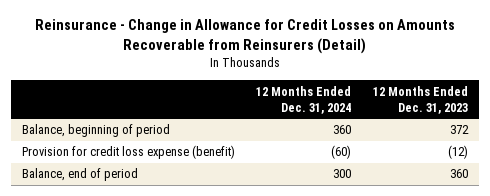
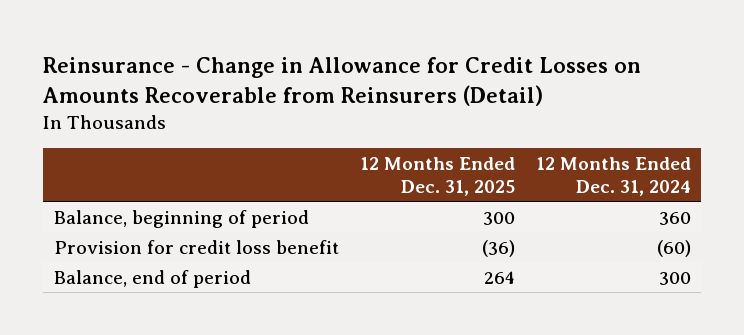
[373,85,469,114] 12 Months Ended Dec. 31, 2023 -> none
none -> [359,157,515,196] 12 Months Ended Dec. 31, 2025
[21,145,235,160] Provision for credit loss expense (benefit) -> [53,239,339,254] Provision for credit loss benefit

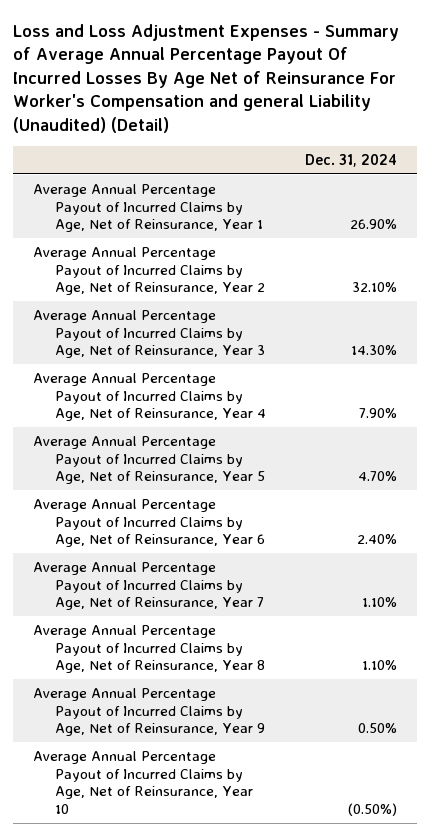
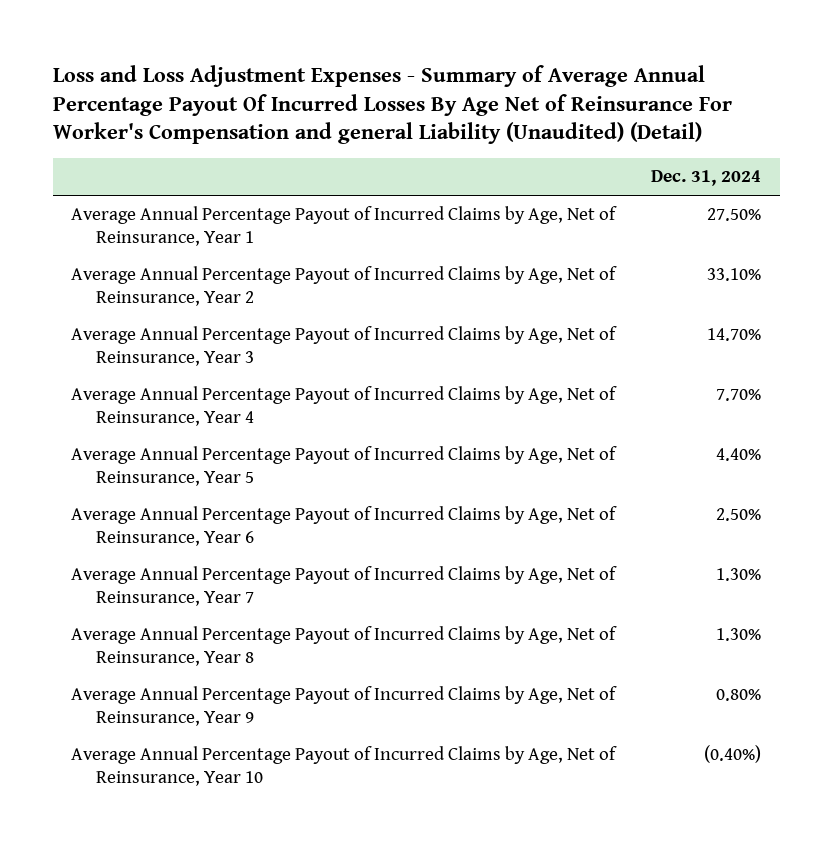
[350,219,398,230] 26.90% -> [707,208,762,222] 27.50%
[352,282,398,293] 32.10% -> [707,268,762,282] 33.10%
[351,345,398,356] 14.30% -> [707,328,762,342] 14.70%
[359,408,398,419] 7.90% -> [716,389,762,402] 7.70%
[358,471,398,482] 4.70% -> [716,448,762,462] 4.40%
[357,534,398,545] 2.40% -> [716,508,762,522] 2.50%
[362,597,398,608] 1.10% -> [716,568,762,582] 1.30%
[362,660,398,671] 1.10% -> [716,628,762,642] 1.30%
[358,723,398,734] 0.50% -> [716,689,762,702] 0.80%
[348,803,398,817] (0.50%) -> [704,745,762,764] (0.40%)

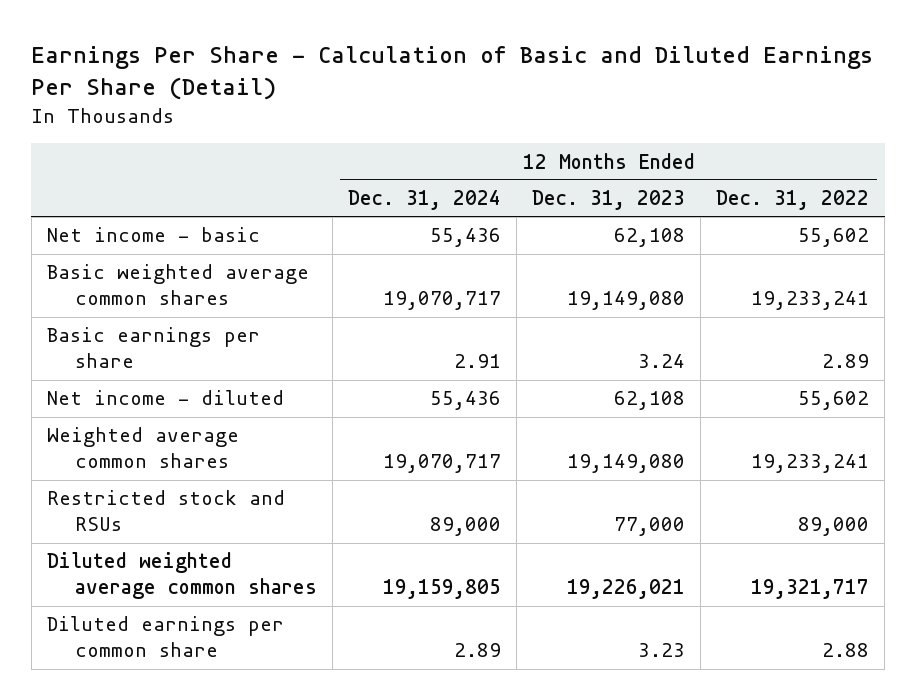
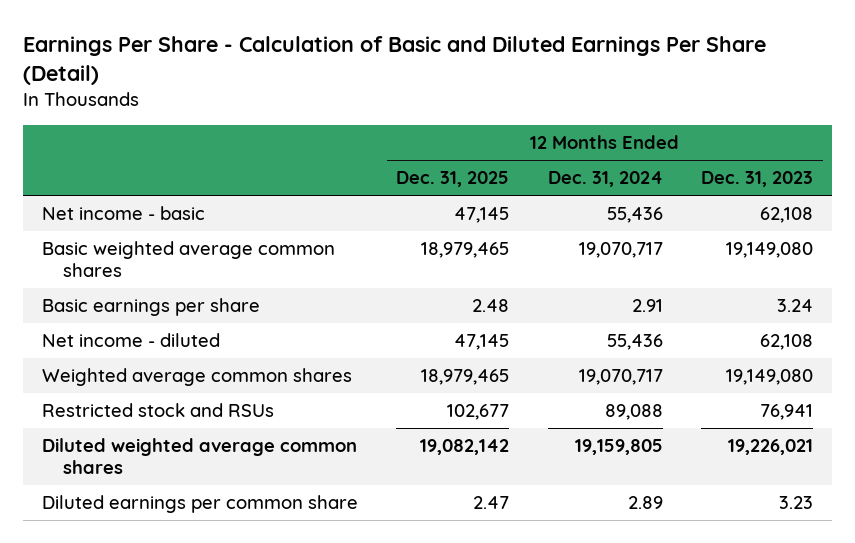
[716,190,870,211] Dec. 31, 2022 -> none
none -> [396,171,510,188] Dec. 31, 2025
[430,517,502,537] 89,000 -> [604,404,663,421] 89,088
[614,517,686,537] 77,000 -> [760,404,814,421] 76,941

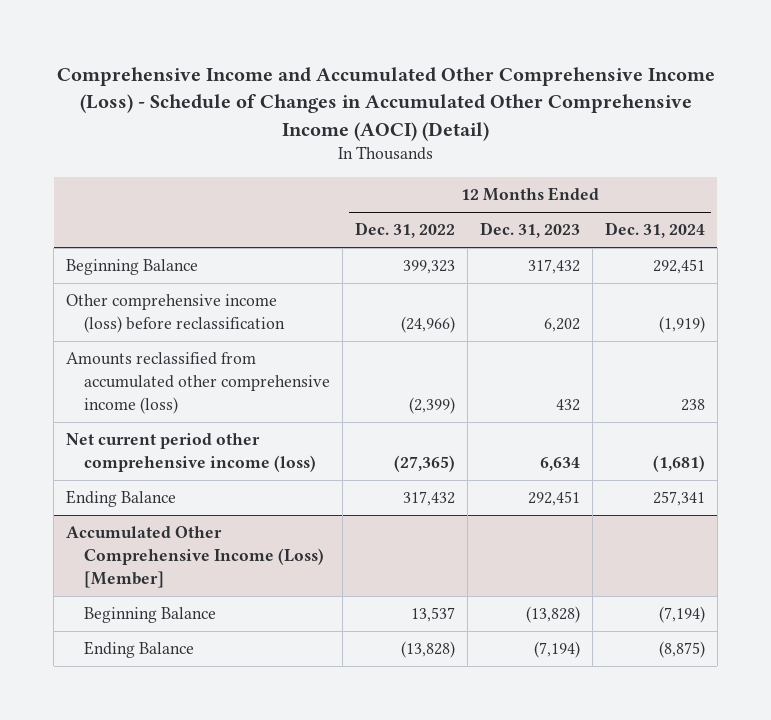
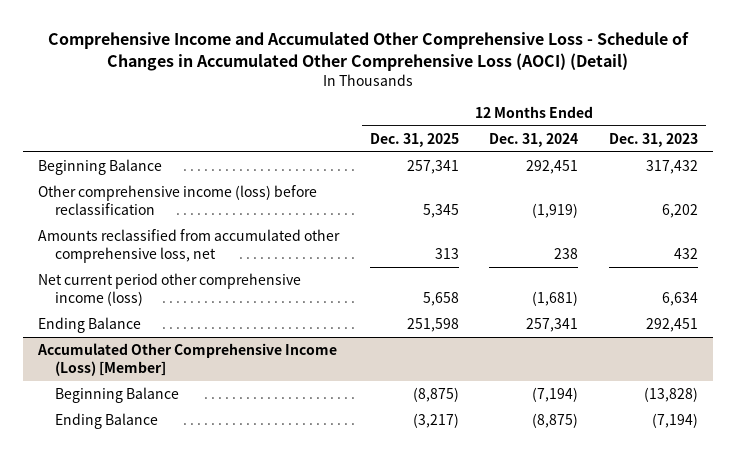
[56,67,715,141] Comprehensive Income and Accumulated Other Comprehensive Income (Loss) - Schedule of Changes in Accumulated Other Comprehensive Income (AOCI) (Detail) -> [48,31,690,71] Comprehensive Income and Accumulated Other Comprehensive Loss - Schedule of Changes in Accumulated Other Comprehensive Loss (AOCI) (Detail)
[354,222,455,239] Dec. 31, 2022 -> none
none -> [369,133,459,148] Dec. 31, 2025
[66,352,330,414] Amounts reclassified from accumulated other comprehensive income (loss) -> [38,229,341,263] Amounts reclassified from accumulated other comprehensive loss, net

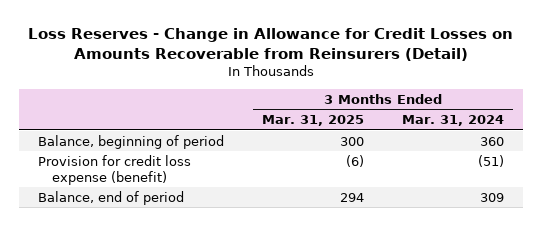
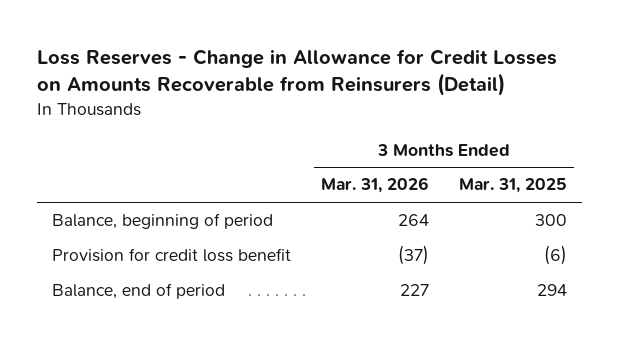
[401,114,504,126] Mar. 31, 2024 -> none
none -> [320,177,429,194] Mar. 31, 2026
[38,154,192,185] Provision for credit loss expense (benefit) -> [52,248,292,263] Provision for credit loss benefit

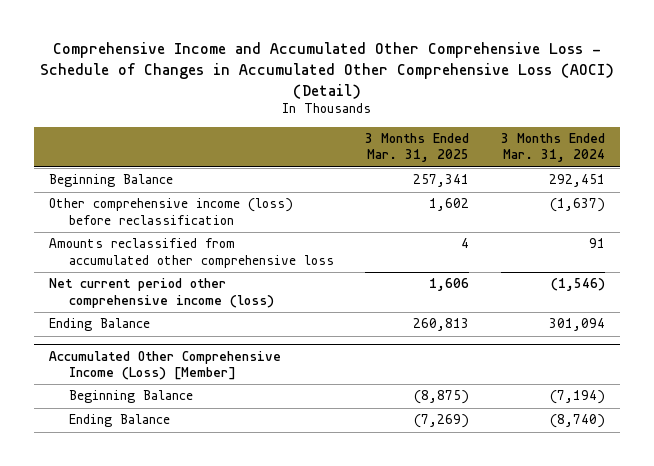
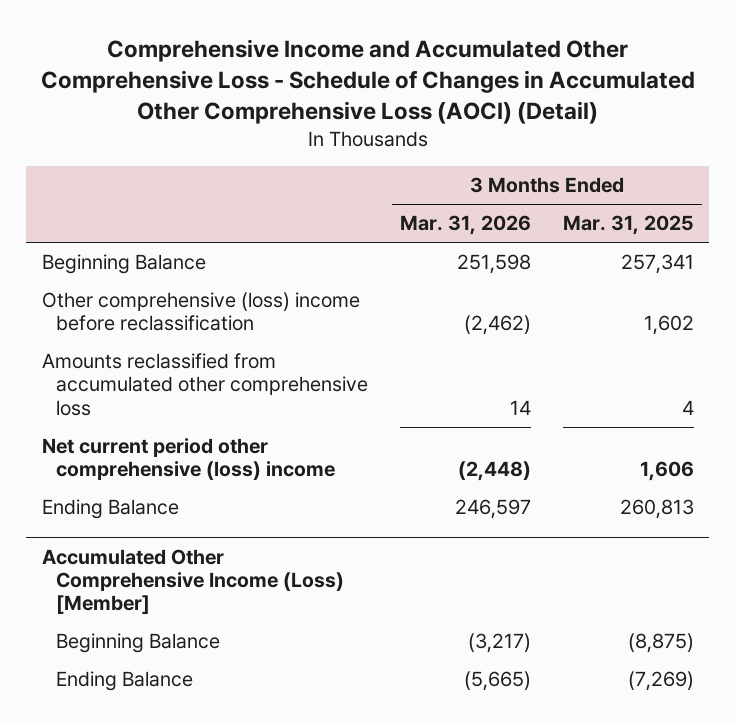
[500,133,605,163] 3 Months Ended Mar. 31, 2024 -> none
none -> [400,215,532,236] Mar. 31, 2026
[49,198,294,225] Other comprehensive income (loss) before reclassification -> [41,292,360,332] Other comprehensive (loss) income before reclassification
[49,278,275,308] Net current period other comprehensive income (loss) -> [41,438,336,481] Net current period other comprehensive (loss) income

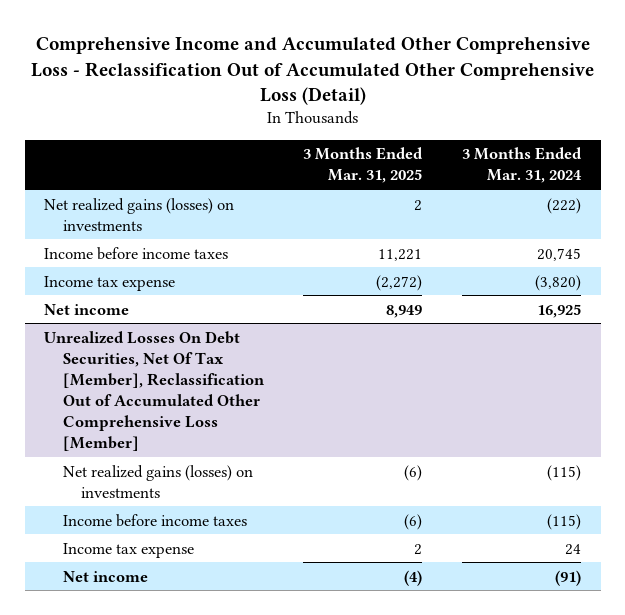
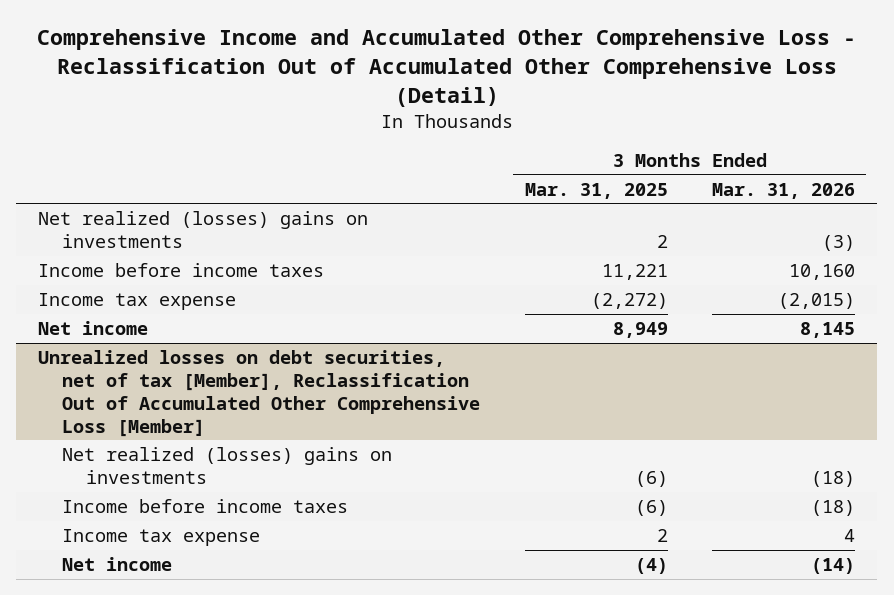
[461,147,582,184] 3 Months Ended Mar. 31, 2024 -> none
none -> [712,182,856,199] Mar. 31, 2026
[44,197,235,231] Net realized gains (losses) on investments -> [38,211,369,248] Net realized (losses) gains on investments
[44,330,265,451] Unrealized Losses On Debt Securities, Net Of Tax [Member], Reclassification Out of Accumulated Other Comprehensive Loss [Member] -> [38,350,481,437] Unrealized losses on debt securities, net of tax [Member], Reclassification Out of Accumulated Other Comprehensive Loss [Member]
[62,464,253,498] Net realized gains (losses) on investments -> [62,447,393,484] Net realized (losses) gains on investments

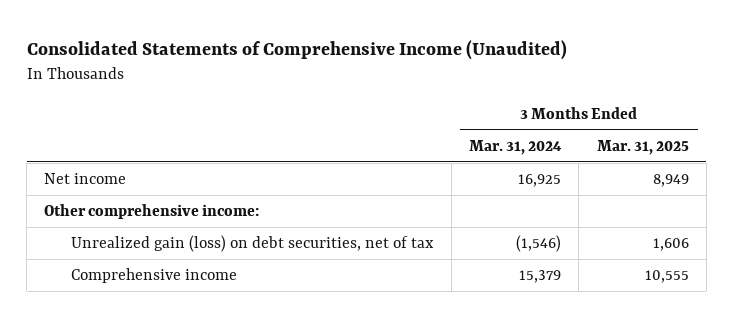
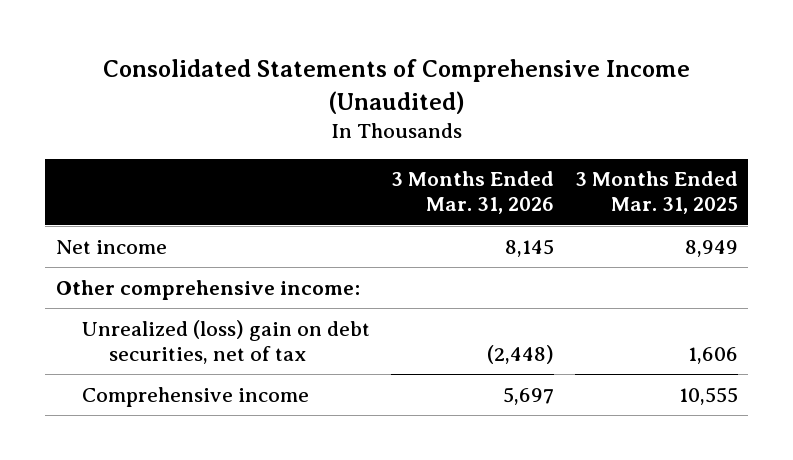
[469,139,563,155] Mar. 31, 2024 -> none
none -> [390,171,554,215] 3 Months Ended Mar. 31, 2026
[70,235,434,253] Unrealized gain (loss) on debt securities, net of tax -> [82,319,371,364] Unrealized (loss) gain on debt securities, net of tax

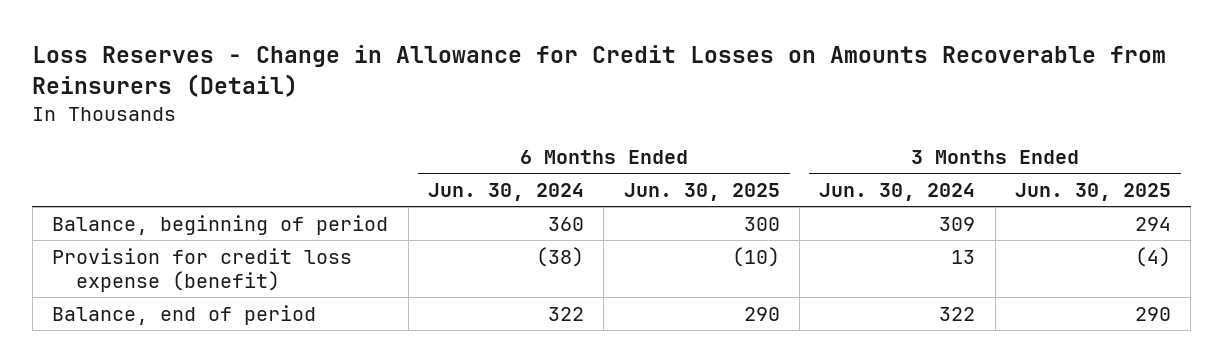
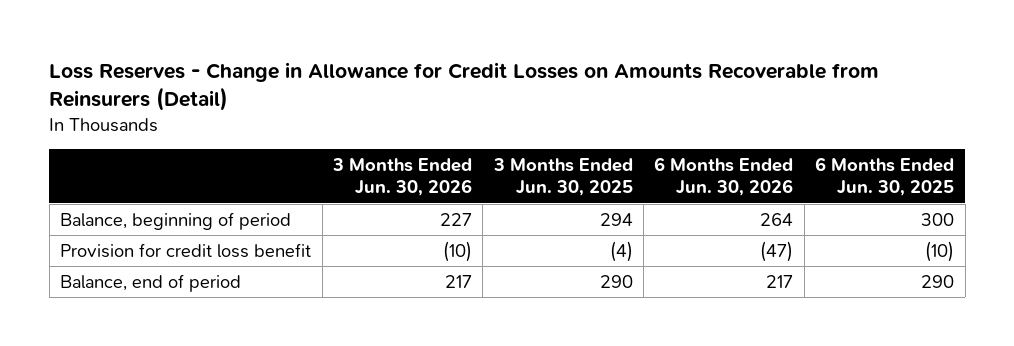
[428,183,585,202] Jun. 30, 2024 -> none
[819,183,976,202] Jun. 30, 2024 -> none
none -> [331,157,472,197] 3 Months Ended Jun. 30, 2026
none -> [654,156,794,197] 6 Months Ended Jun. 30, 2026
[52,247,353,292] Provision for credit loss expense (benefit) -> [60,242,312,258] Provision for credit loss benefit

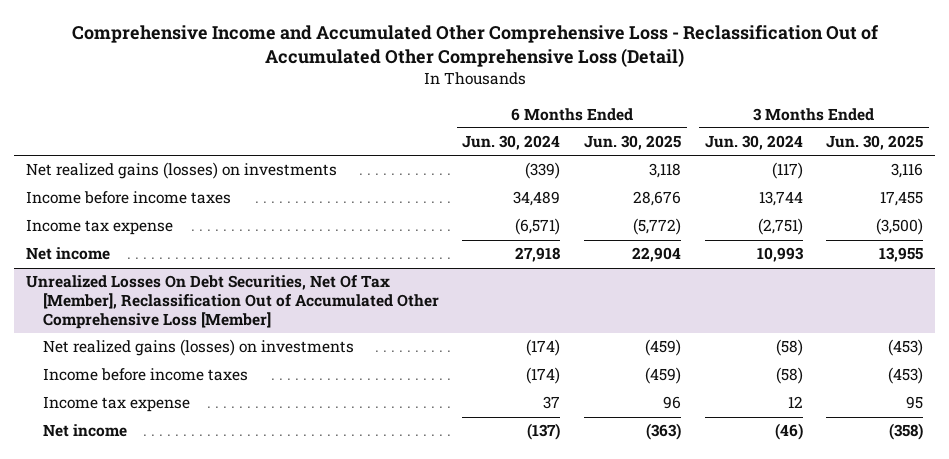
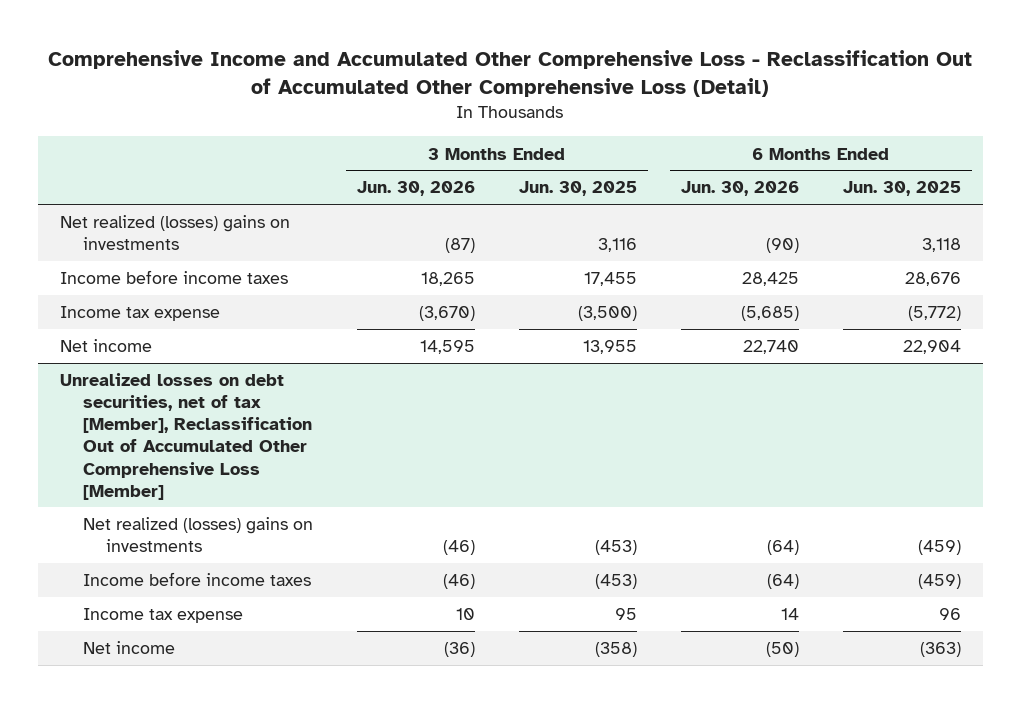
[462,135,561,151] Jun. 30, 2024 -> none
[704,135,803,151] Jun. 30, 2024 -> none
none -> [356,181,475,197] Jun. 30, 2026
none -> [681,181,800,197] Jun. 30, 2026
[26,162,338,180] Net realized gains (losses) on investments -> [59,215,290,251] Net realized (losses) gains on investments
[26,275,439,330] Unrealized Losses On Debt Securities, Net Of Tax [Member], Reclassification Out of Accumulated Other Comprehensive Loss [Member] -> [59,373,312,500] Unrealized losses on debt securities, net of tax [Member], Reclassification Out of Accumulated Other Comprehensive Loss [Member]
[42,339,354,357] Net realized gains (losses) on investments -> [82,517,313,553] Net realized (losses) gains on investments

